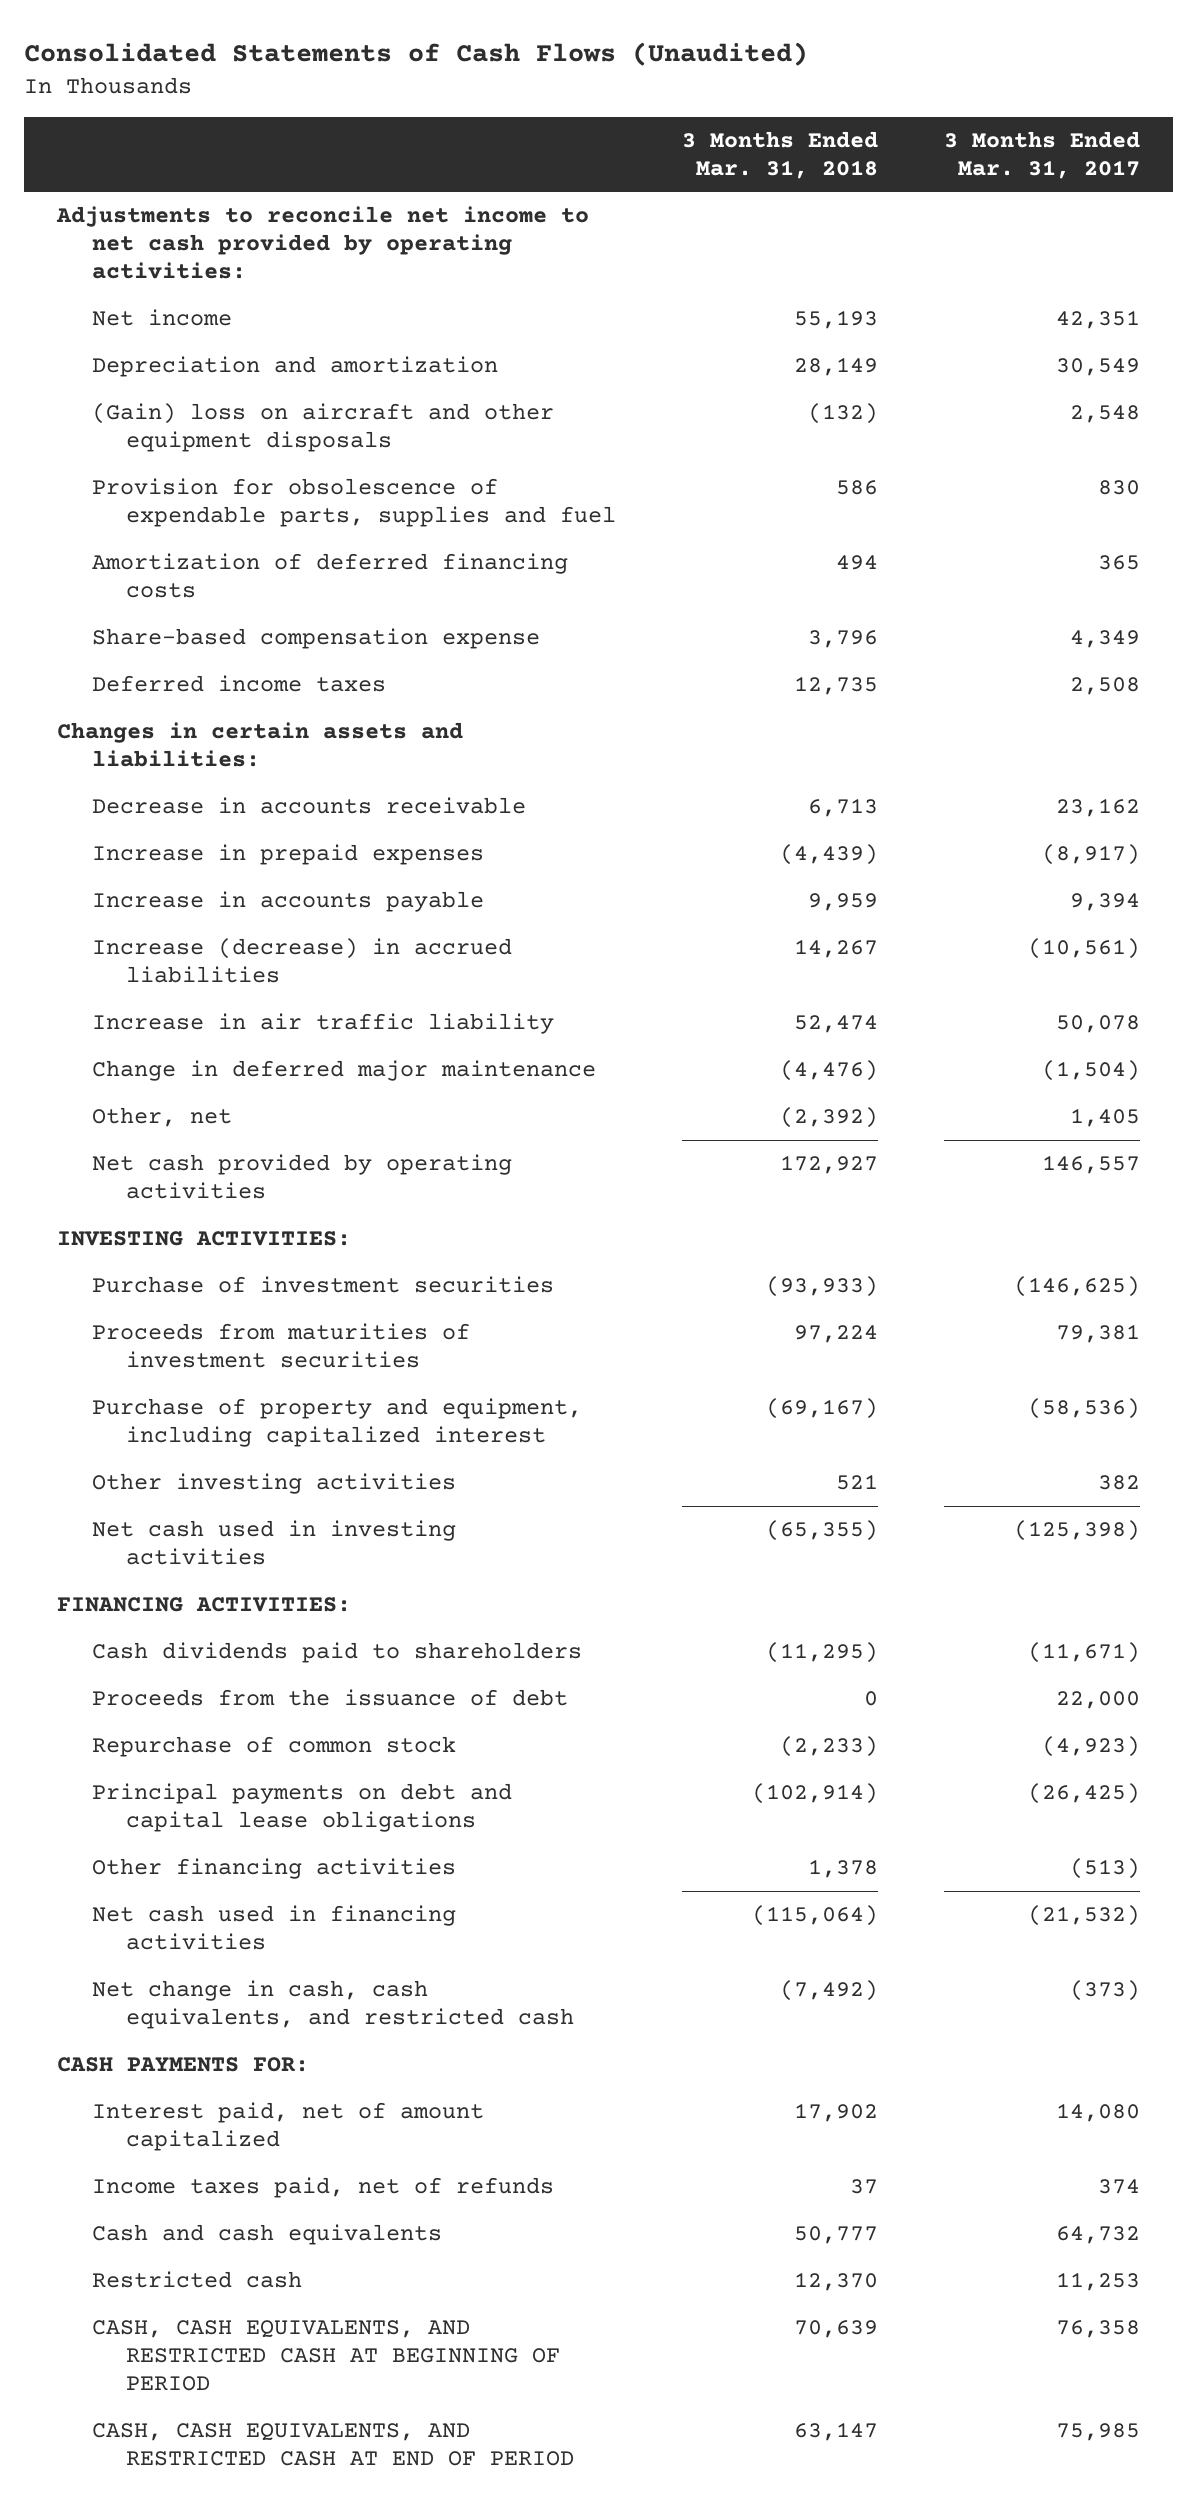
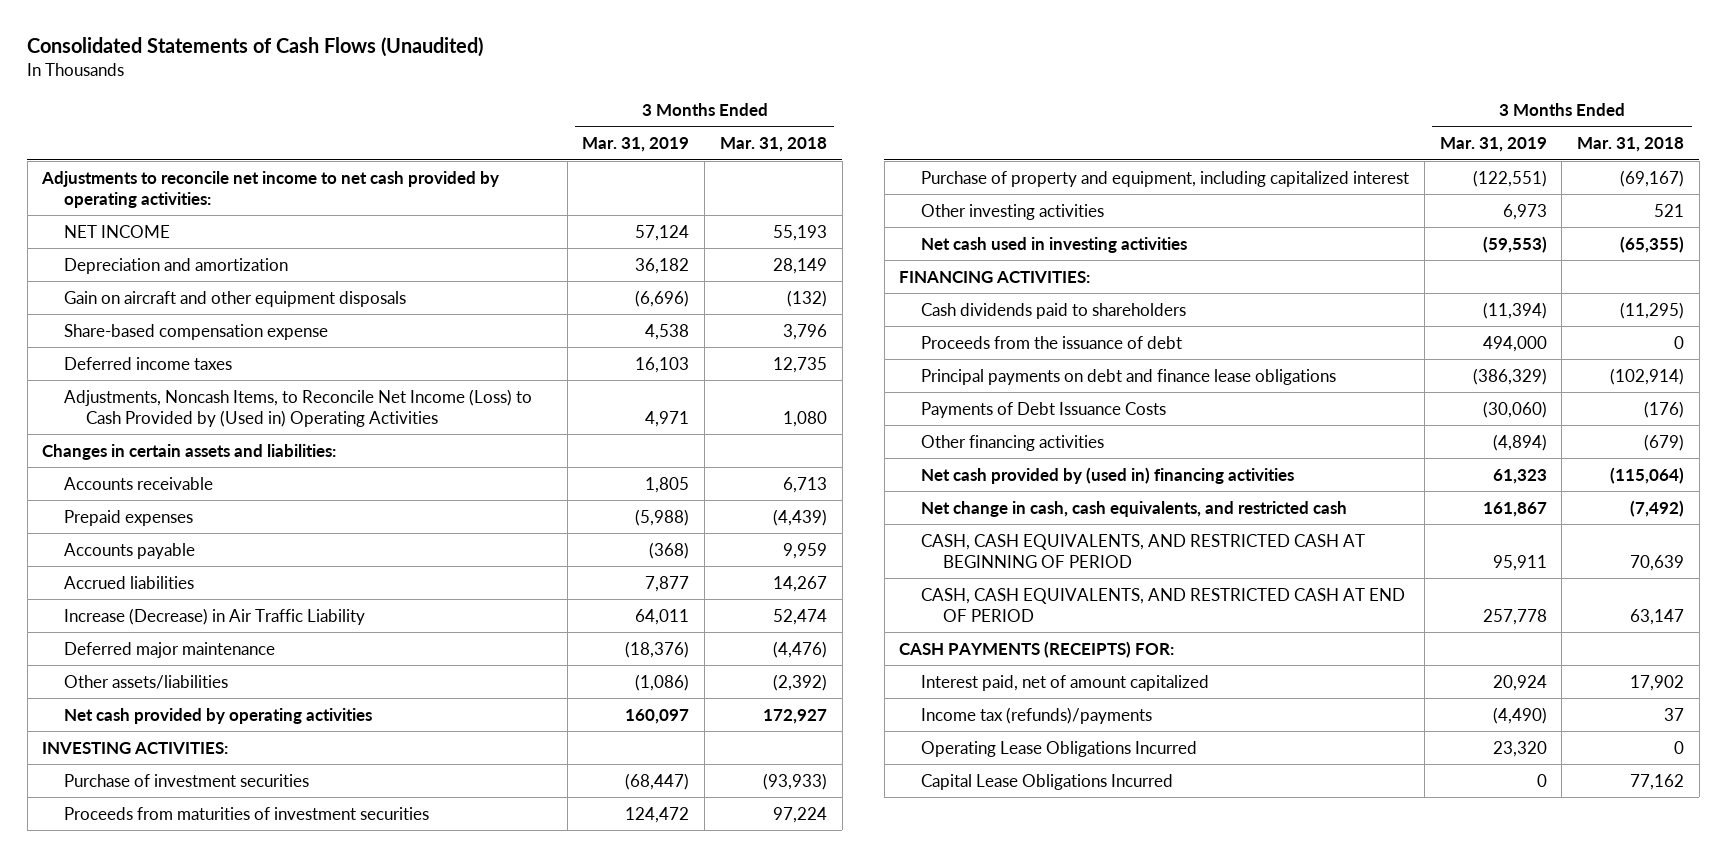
[943,130,1140,179] 3 Months Ended Mar. 31, 2017 -> none
none -> [582,137,690,153] Mar. 31, 2019
[91,309,232,327] Net income -> [63,224,170,238] NET INCOME
[91,478,616,528] Provision for obsolescence of expendable parts, supplies and fuel -> none
[91,553,568,599] Amortization of deferred financing costs -> none
[91,403,554,453] (Gain) loss on aircraft and other equipment disposals -> [63,290,406,307] Gain on aircraft and other equipment disposals
none -> [63,388,532,427] Adjustments, Noncash Items, to Reconcile Net Income (Loss) to Cash Provided by (Used in) Operating Activities
[91,797,526,815] Decrease in accounts receivable -> [63,476,213,490] Accounts receivable
[91,844,484,866] Increase in prepaid expenses -> [63,509,193,526] Prepaid expenses
[91,891,484,913] Increase in accounts payable -> [63,542,195,559] Accounts payable
[91,938,512,984] Increase (decrease) in accrued liabilities -> [63,575,194,589] Accrued liabilities
[91,1013,554,1035] Increase in air traffic liability -> [63,607,365,625] Increase (Decrease) in Air Traffic Liability
[91,1060,596,1082] Change in deferred major maintenance -> [63,641,275,658] Deferred major maintenance
[91,1107,232,1128] Other, net -> [63,674,228,689] Other assets/liabilities
[91,1736,456,1758] Repurchase of common stock -> none
[91,1783,512,1833] Principal payments on debt and capital lease obligations -> [921,368,1337,385] Principal payments on debt and finance lease obligations
none -> [921,401,1167,418] Payments of Debt Issuance Costs
[807,1859,878,1879] 1,378 -> [1643,433,1684,451] (679)
[91,1905,456,1951] Net cash used in financing activities -> [921,466,1295,484] Net cash provided by (used in) financing activities
[57,2057,310,2073] CASH PAYMENTS FOR: -> none
[91,2177,554,2199] Income taxes paid, net of refunds -> none
[91,2224,442,2246] Cash and cash equivalents -> none
[91,2271,302,2289] Restricted cash -> none
none -> [899,640,1175,658] CASH PAYMENTS (RECEIPTS) FOR:
[91,2102,484,2152] Interest paid, net of amount capitalized -> [921,674,1210,691] Interest paid, net of amount capitalized
none -> [921,706,1153,724] Income tax (refunds)/payments
none -> [921,740,1198,757] Operating Lease Obligations Incurred
none -> [921,773,1174,790] Capital Lease Obligations Incurred

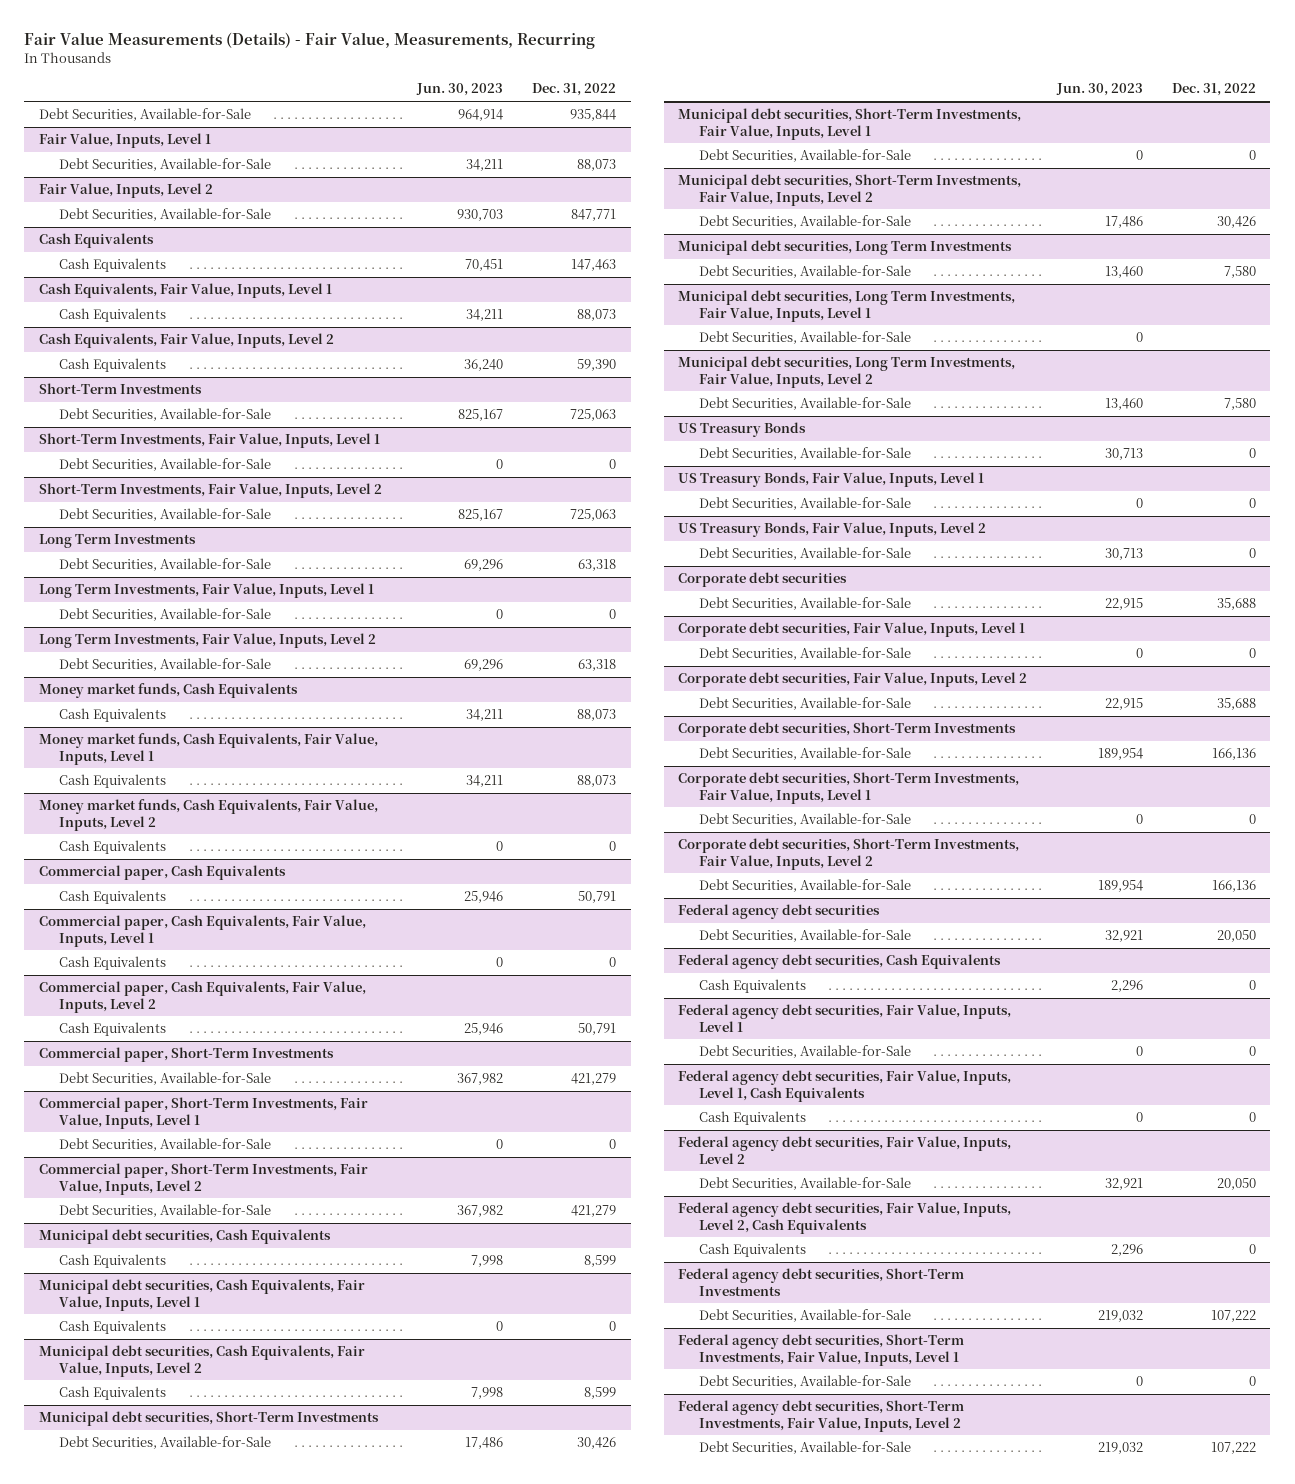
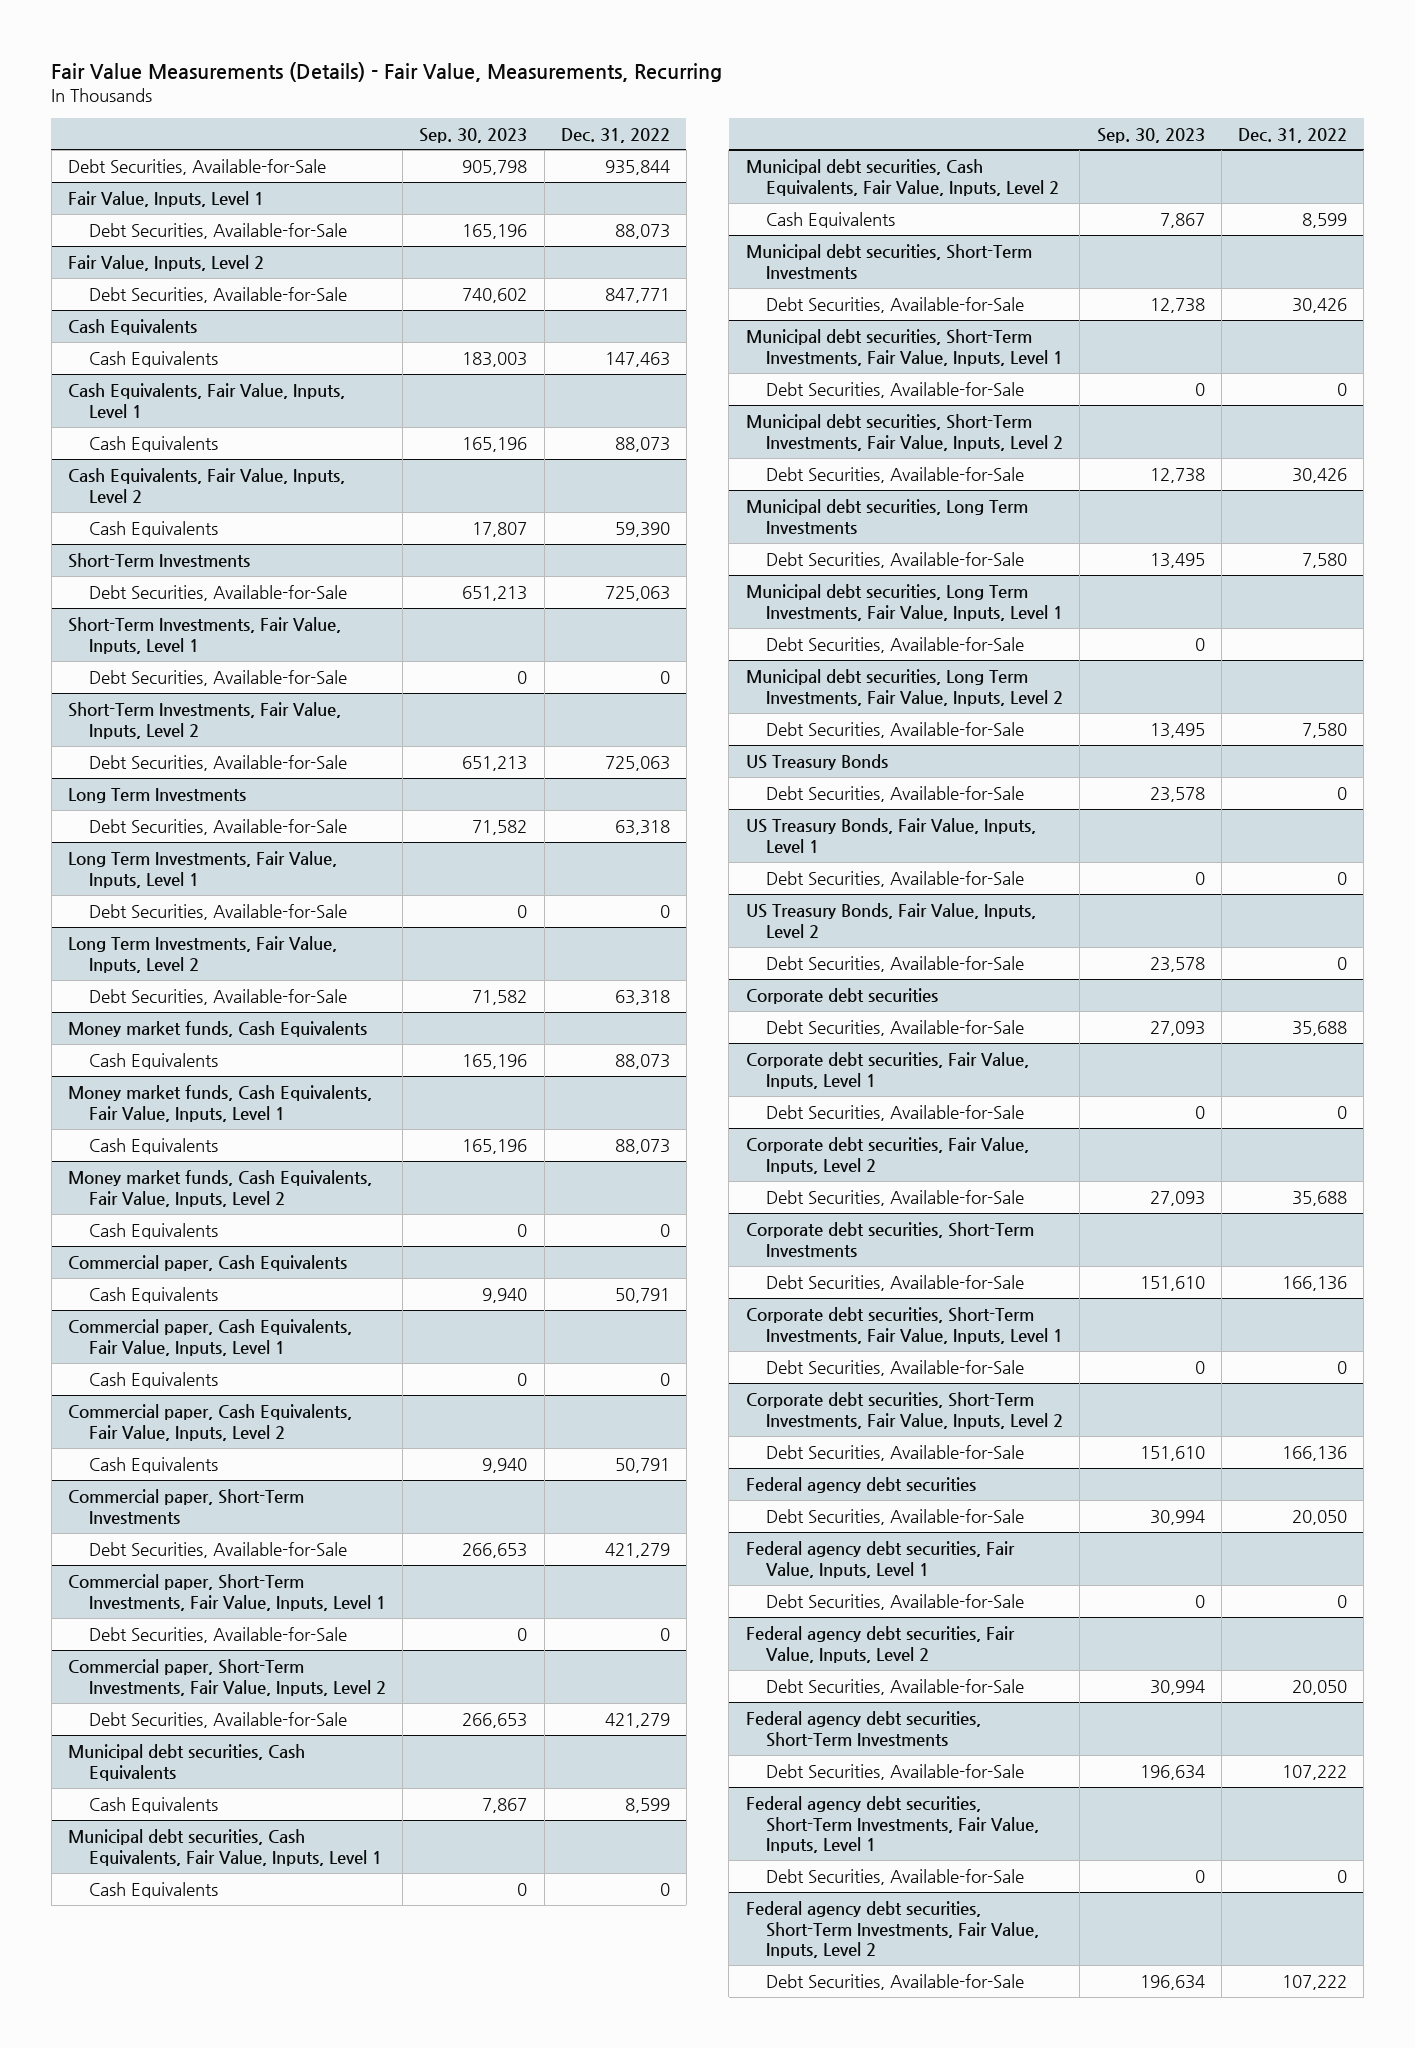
[416,83,504,97] Jun. 30, 2023 -> none
none -> [419,127,528,143] Sep. 30, 2023
[678,954,1002,970] Federal agency debt securities, Cash Equivalents -> none
[698,979,806,994] Cash Equivalents -> none
[678,1070,1012,1102] Federal agency debt securities, Fair Value, Inputs, Level 1, Cash Equivalents -> none
[698,1111,806,1126] Cash Equivalents -> none
[678,1202,1012,1234] Federal agency debt securities, Fair Value, Inputs, Level 2, Cash Equivalents -> none
[698,1243,806,1258] Cash Equivalents -> none

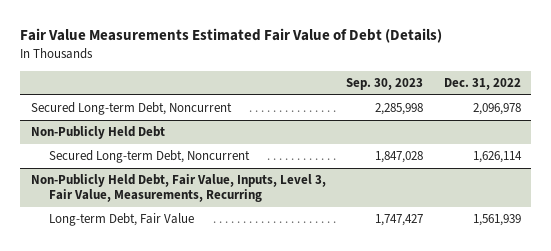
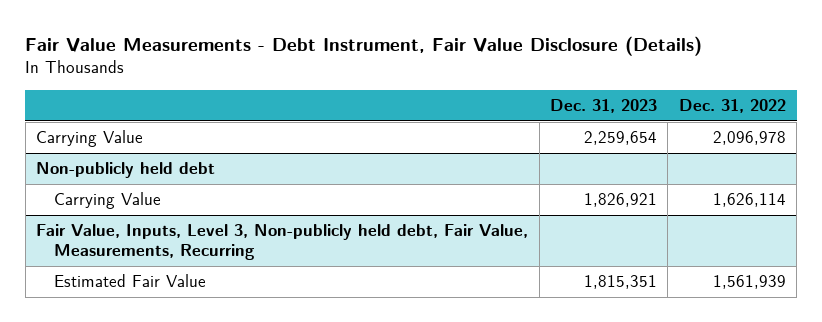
[20,28,443,44] Fair Value Measurements Estimated Fair Value of Debt (Details) -> [25,35,703,56] Fair Value Measurements - Debt Instrument, Fair Value Disclosure (Details)
[346,77,424,90] Sep. 30, 2023 -> none
none -> [549,99,657,114] Dec. 31, 2023
[30,102,232,116] Secured Long-term Debt, Noncurrent -> [36,130,144,148] Carrying Value
[30,126,165,140] Non-Publicly Held Debt -> [36,162,216,179] Non-publicly held debt
[49,150,251,164] Secured Long-term Debt, Noncurrent -> [53,192,161,210] Carrying Value
[30,174,326,203] Non-Publicly Held Debt, Fair Value, Inputs, Level 3, Fair Value, Measurements, Recurring -> [36,224,529,260] Fair Value, Inputs, Level 3, Non-publicly held debt, Fair Value, Measurements, Recurring
[49,213,195,227] Long-term Debt, Fair Value -> [53,274,206,288] Estimated Fair Value

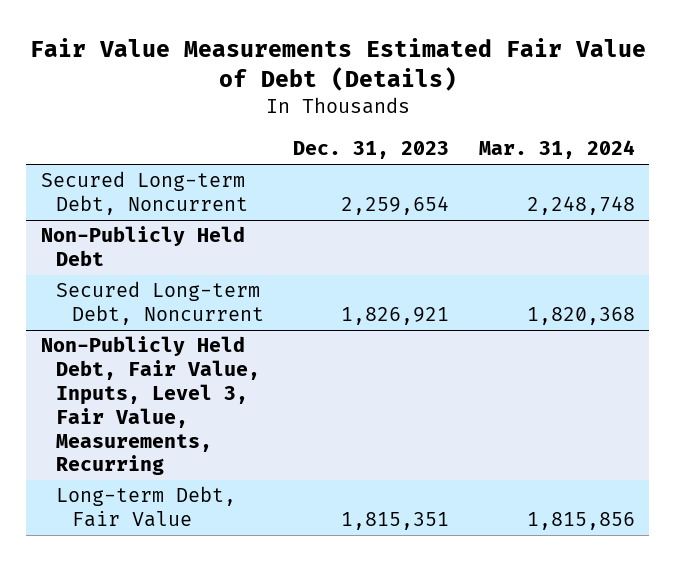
[25,35,703,56] Fair Value Measurements - Debt Instrument, Fair Value Disclosure (Details) -> [29,37,646,92] Fair Value Measurements Estimated Fair Value of Debt (Details)
[678,99,786,114] Dec. 31, 2022 -> none
none -> [478,140,635,160] Mar. 31, 2024
[36,130,144,148] Carrying Value -> [41,171,249,216] Secured Long-term Debt, Noncurrent
[36,162,216,179] Non-publicly held debt -> [41,226,246,267] Non-Publicly Held Debt
[53,192,161,210] Carrying Value -> [56,281,264,326] Secured Long-term Debt, Noncurrent
[36,224,529,260] Fair Value, Inputs, Level 3, Non-publicly held debt, Fair Value, Measurements, Recurring -> [41,336,261,476] Non-Publicly Held Debt, Fair Value, Inputs, Level 3, Fair Value, Measurements, Recurring
[53,274,206,288] Estimated Fair Value -> [56,486,237,528] Long-term Debt, Fair Value

